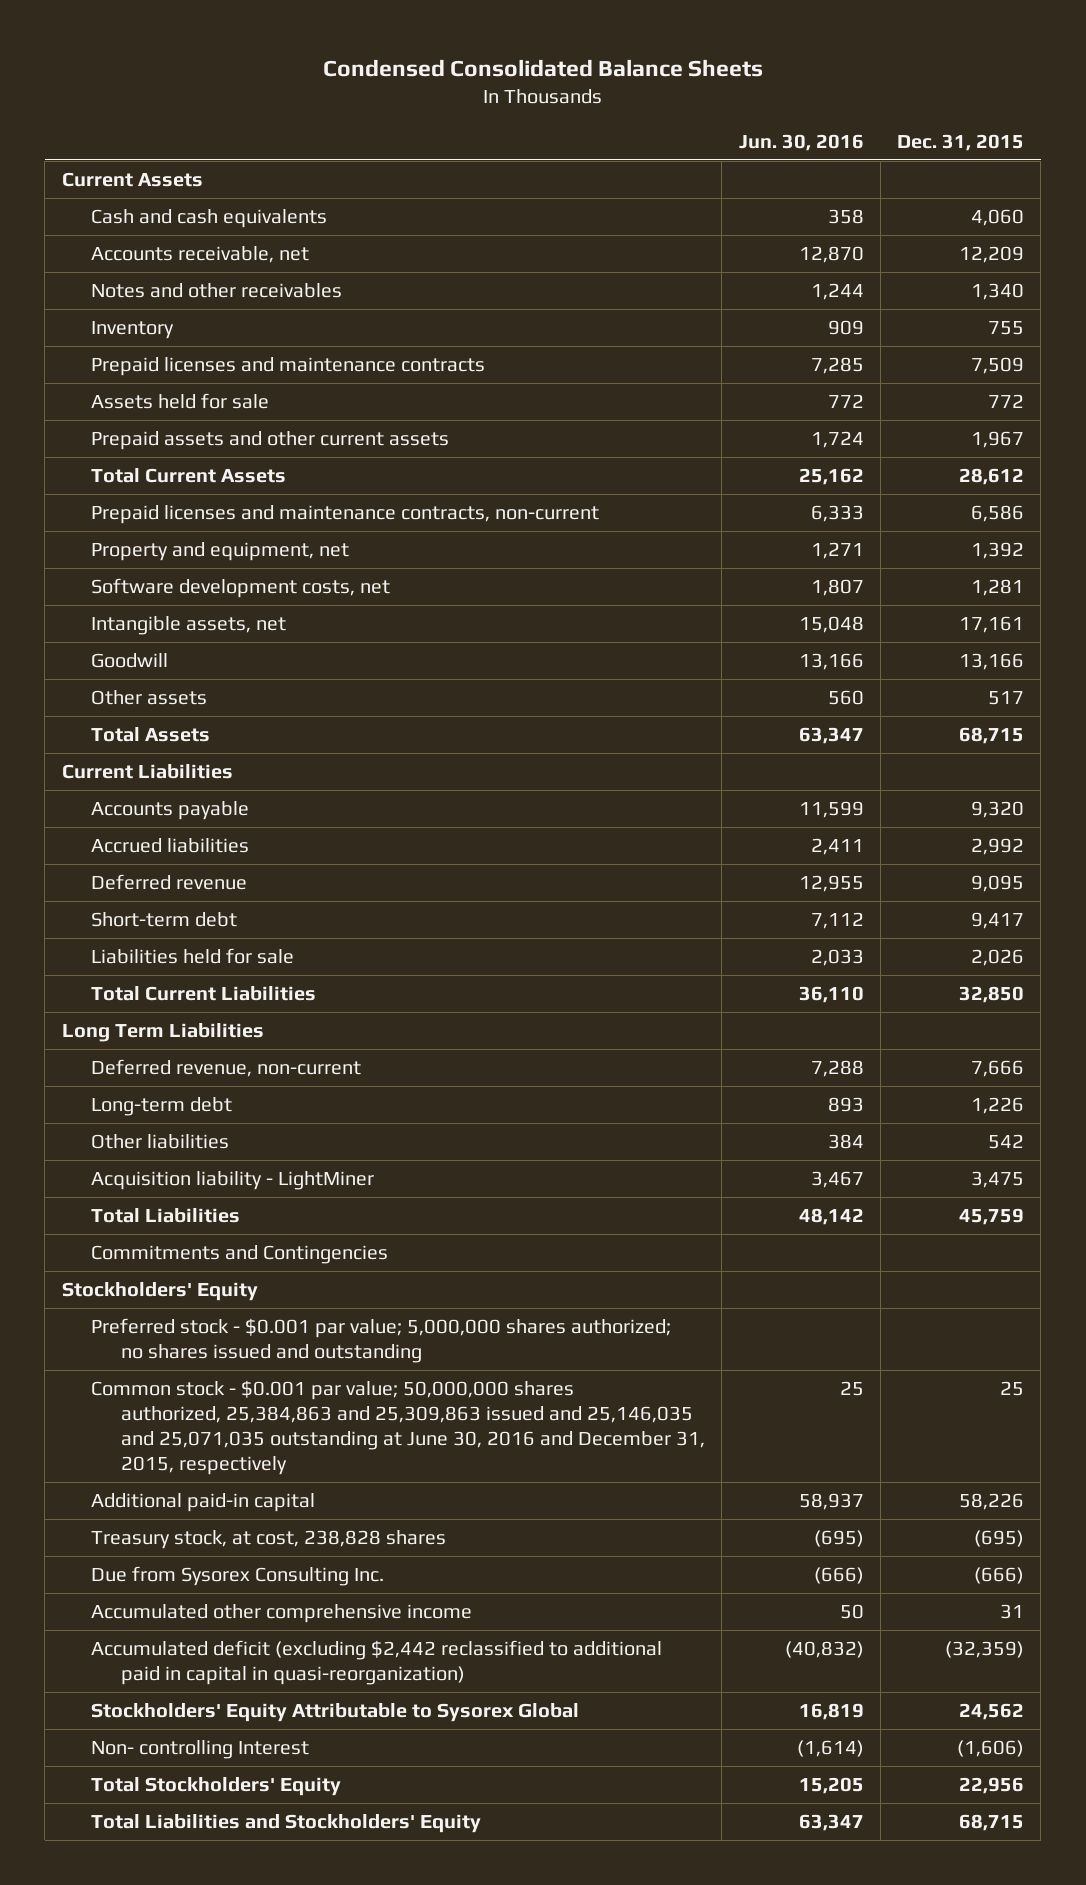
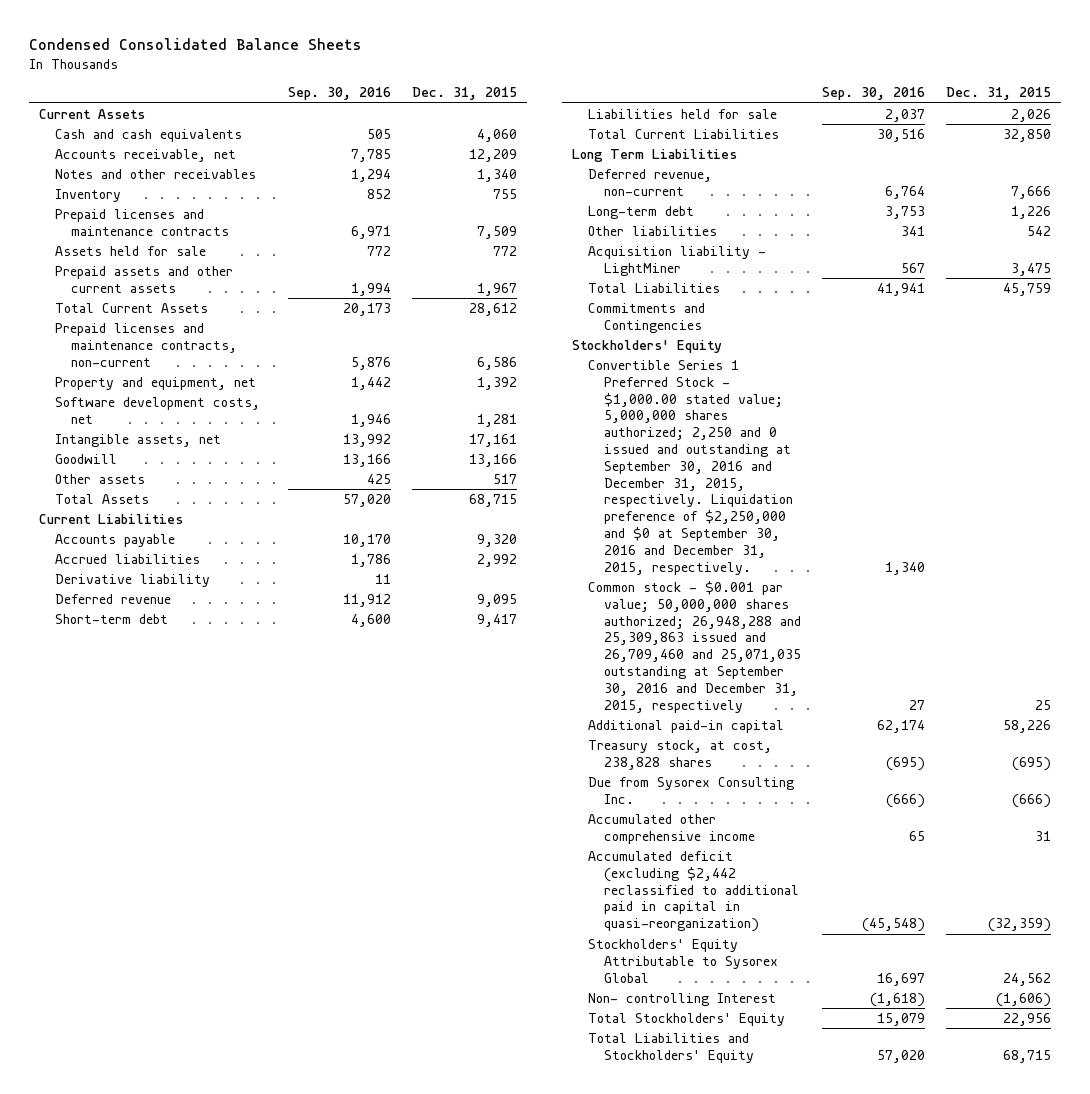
[738,133,864,151] Jun. 30, 2016 -> none
none -> [288,87,392,101] Sep. 30, 2016
none -> [54,573,210,587] Derivative liability
[91,1317,672,1364] Preferred stock - $0.001 par value; 5,000,000 shares authorized; no shares issued and outstanding -> [588,359,794,575] Convertible Series 1 Preferred Stock - $1,000.00 stated value; 5,000,000 shares authorized; 2,250 and 0 issued and outstanding at September 30, 2016 and December 31, 2015, respectively. Liquidation preference of $2,250,000 and $0 at September 30, 2016 and December 31, 2015, respectively.
[91,1379,706,1476] Common stock - $0.001 par value; 50,000,000 shares authorized, 25,384,863 and 25,309,863 issued and 25,146,035 and 25,071,035 outstanding at June 30, 2016 and December 31, 2015, respectively -> [588,580,802,713] Common stock - $0.001 par value; 50,000,000 shares authorized; 26,948,288 and 25,309,863 issued and 26,709,460 and 25,071,035 outstanding at September 30, 2016 and December 31, 2015, respectively

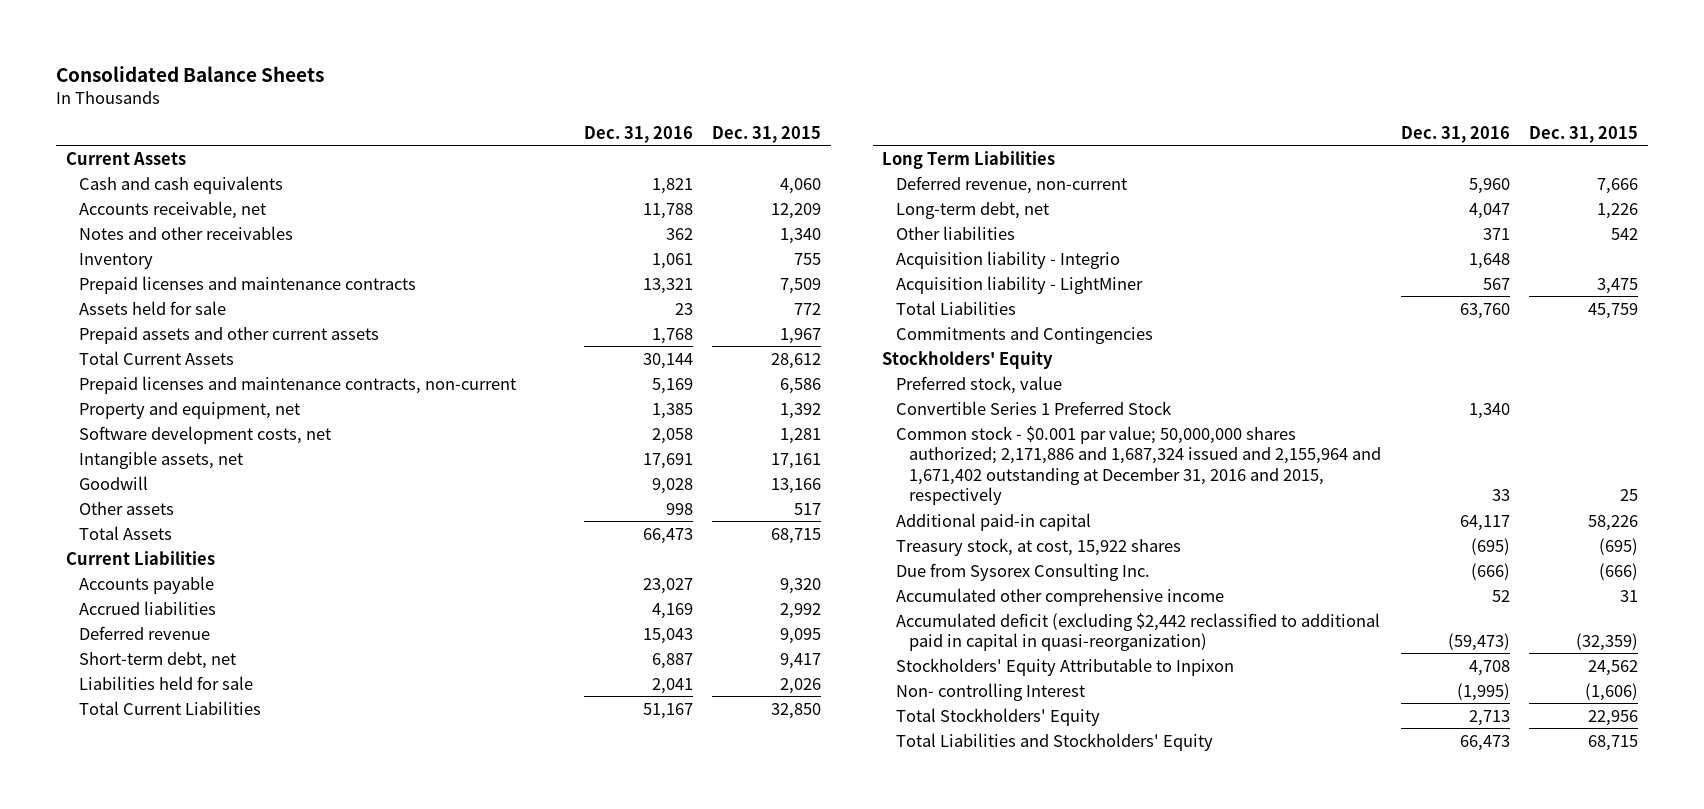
[28,38,362,51] Condensed Consolidated Balance Sheets -> [55,65,324,82] Consolidated Balance Sheets
[288,87,392,101] Sep. 30, 2016 -> none
none -> [583,126,693,144] Dec. 31, 2016
[54,573,210,587] Derivative liability -> none
[54,613,168,624] Short-term debt -> [78,651,236,669] Short-term debt, net
[588,205,695,219] Long-term debt -> [895,201,1049,219] Long-term debt, net
none -> [895,250,1120,269] Acquisition liability - Integrio
[588,359,794,575] Convertible Series 1 Preferred Stock - $1,000.00 stated value; 5,000,000 shares authorized; 2,250 and 0 issued and outstanding at September 30, 2016 and December 31, 2015, respectively. Liquidation preference of $2,250,000 and $0 at September 30, 2016 and December 31, 2015, respectively. -> [895,375,1062,394] Preferred stock, value
none -> [895,400,1171,415] Convertible Series 1 Preferred Stock
[588,580,802,713] Common stock - $0.001 par value; 50,000,000 shares authorized; 26,948,288 and 25,309,863 issued and 26,709,460 and 25,071,035 outstanding at September 30, 2016 and December 31, 2015, respectively -> [895,425,1382,506] Common stock - $0.001 par value; 50,000,000 shares authorized; 2,171,886 and 1,687,324 issued and 2,155,964 and 1,671,402 outstanding at December 31, 2016 and 2015, respectively
[588,739,773,770] Treasury stock, at cost, 238,828 shares -> [895,537,1181,556] Treasury stock, at cost, 15,922 shares
[588,938,779,983] Stockholders' Equity Attributable to Sysorex Global -> [895,657,1234,676] Stockholders' Equity Attributable to Inpixon

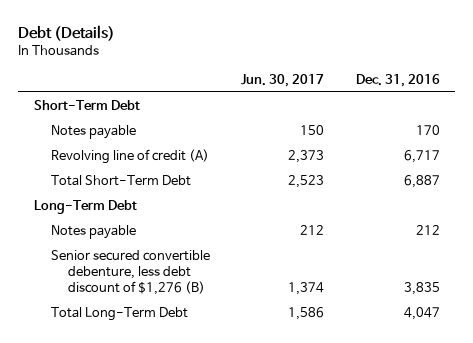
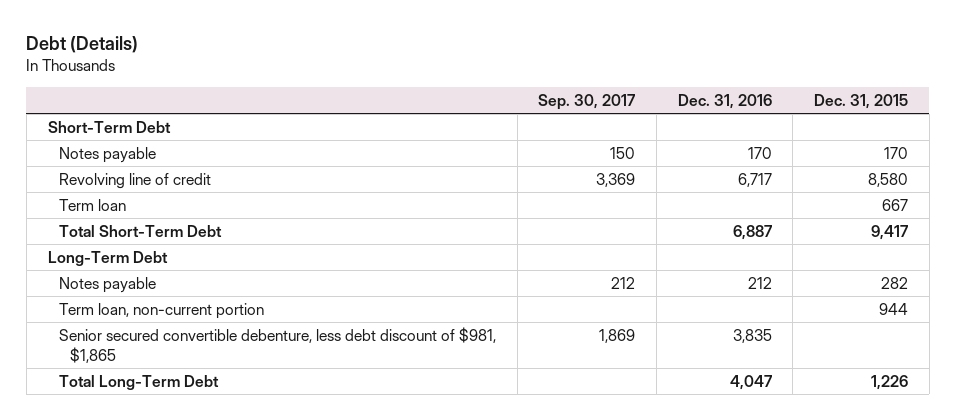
[241,73,325,87] Jun. 30, 2017 -> none
none -> [538,93,636,110] Sep. 30, 2017
none -> [813,93,908,109] Dec. 31, 2015
[50,148,209,164] Revolving line of credit (A) -> [58,172,211,189] Revolving line of credit
none -> [58,198,126,211] Term loan
none -> [58,302,264,319] Term loan, non-current portion
[50,249,210,296] Senior secured convertible debenture, less debt discount of $1,276 (B) -> [58,326,496,363] Senior secured convertible debenture, less debt discount of $981, $1,865

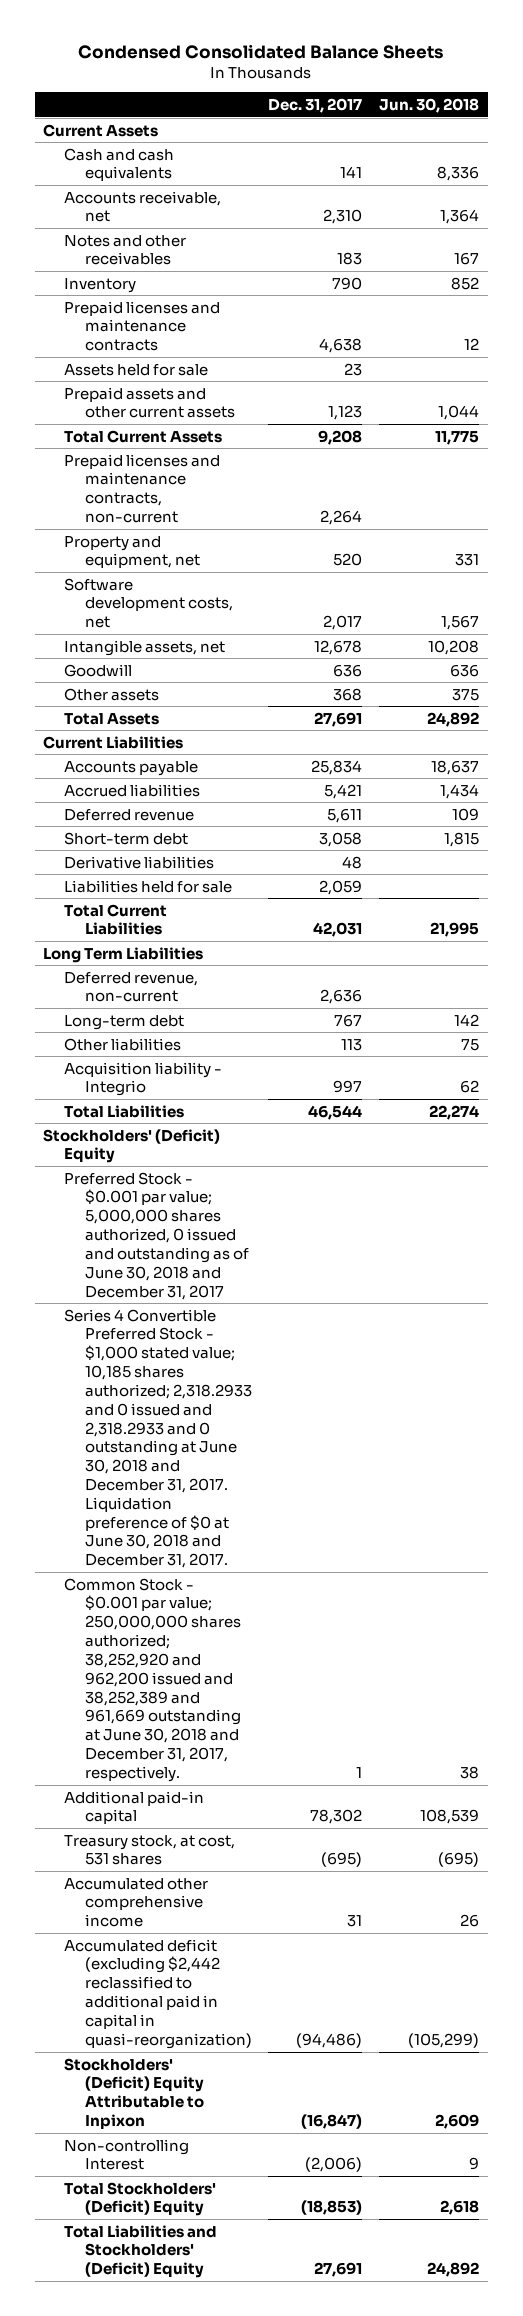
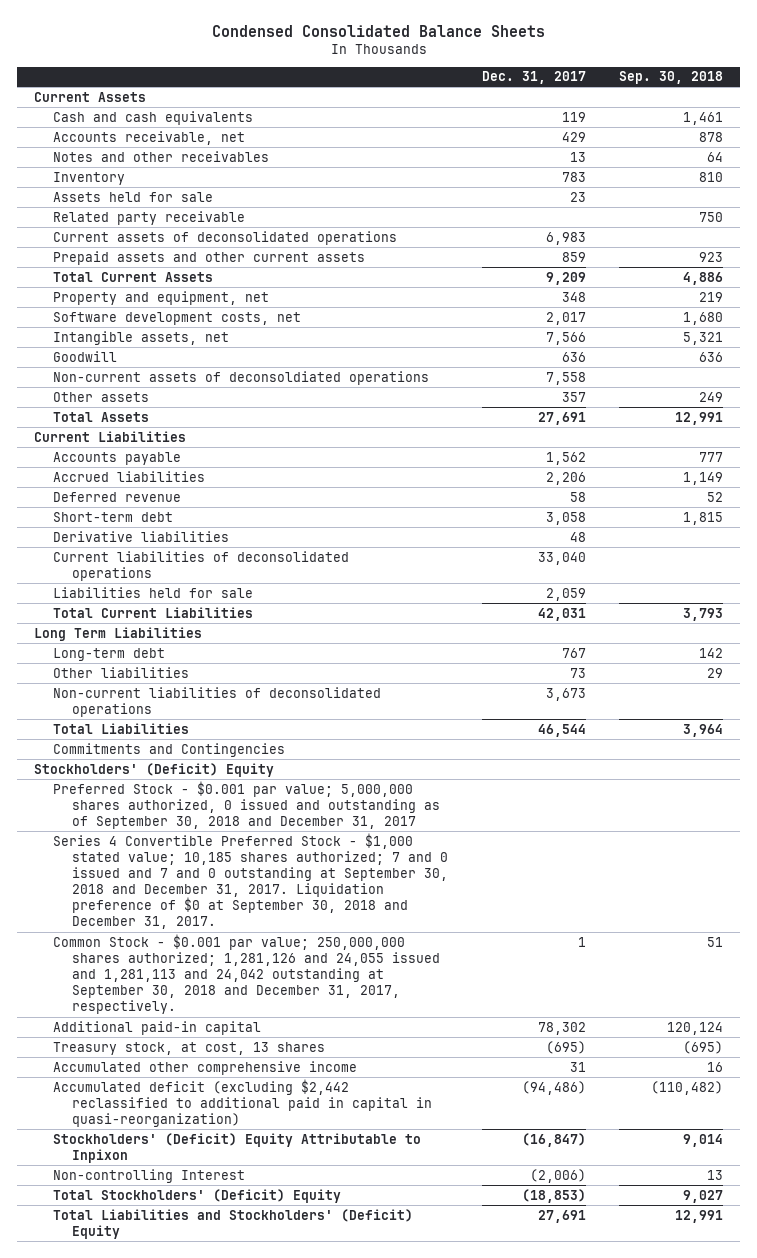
[379,97,480,113] Jun. 30, 2018 -> none
none -> [619,71,724,85] Sep. 30, 2018
[63,300,220,352] Prepaid licenses and maintenance contracts -> none
[340,166,363,179] 141 -> [561,111,586,122] 119
[323,209,363,225] 2,310 -> [561,131,586,142] 429
[337,252,363,266] 183 -> [569,151,586,162] 13
[332,276,363,290] 790 -> [561,171,586,182] 783
[63,453,220,524] Prepaid licenses and maintenance contracts, non-current -> none
none -> [52,210,245,225] Related party receivable
none -> [52,230,397,245] Current assets of deconsolidated operations
[328,405,363,421] 1,123 -> [561,251,586,262] 859
[318,429,363,445] 9,208 -> [545,271,586,285] 9,209
[333,553,363,567] 520 -> [561,291,586,302] 348
[314,639,363,655] 12,678 -> [545,331,586,345] 7,566
none -> [52,370,429,385] Non-current assets of deconsoldiated operations
[333,687,363,701] 368 -> [561,391,586,402] 357
[311,759,363,775] 25,834 -> [545,451,586,465] 1,562
[324,783,363,799] 5,421 -> [545,471,586,485] 2,206
[327,807,363,823] 5,611 -> [569,491,586,502] 58
none -> [52,550,349,581] Current liabilities of deconsolidated operations
[63,971,198,1003] Deferred revenue, non-current -> none
[63,1061,222,1097] Acquisition liability - Integrio -> none
[341,1038,363,1051] 113 -> [569,667,586,678] 73
none -> [52,686,381,717] Non-current liabilities of deconsolidated operations
none -> [52,742,285,757] Commitments and Contingencies
[63,1171,249,1300] Preferred Stock - $0.001 par value; 5,000,000 shares authorized, 0 issued and outstanding as of June 30, 2018 and December 31, 2017 -> [52,780,440,829] Preferred Stock - $0.001 par value; 5,000,000 shares authorized, 0 issued and outstanding as of September 30, 2018 and December 31, 2017
[63,1308,252,1569] Series 4 Convertible Preferred Stock - $1,000 stated value; 10,185 shares authorized; 2,318.2933 and 0 issued and 2,318.2933 and 0 outstanding at June 30, 2018 and December 31, 2017. Liquidation preference of $0 at June 30, 2018 and December 31, 2017. -> [52,832,448,930] Series 4 Convertible Preferred Stock - $1,000 stated value; 10,185 shares authorized; 7 and 0 issued and 7 and 0 outstanding at September 30, 2018 and December 31, 2017. Liquidation preference of $0 at September 30, 2018 and December 31, 2017.
[63,1577,241,1782] Common Stock - $0.001 par value; 250,000,000 shares authorized; 38,252,920 and 962,200 issued and 38,252,389 and 961,669 outstanding at June 30, 2018 and December 31, 2017, respectively. -> [52,933,440,1015] Common Stock - $0.001 par value; 250,000,000 shares authorized; 1,281,126 and 24,055 issued and 1,281,113 and 24,042 outstanding at September 30, 2018 and December 31, 2017, respectively.
[63,1834,235,1866] Treasury stock, at cost, 531 shares -> [52,1041,325,1055] Treasury stock, at cost, 13 shares

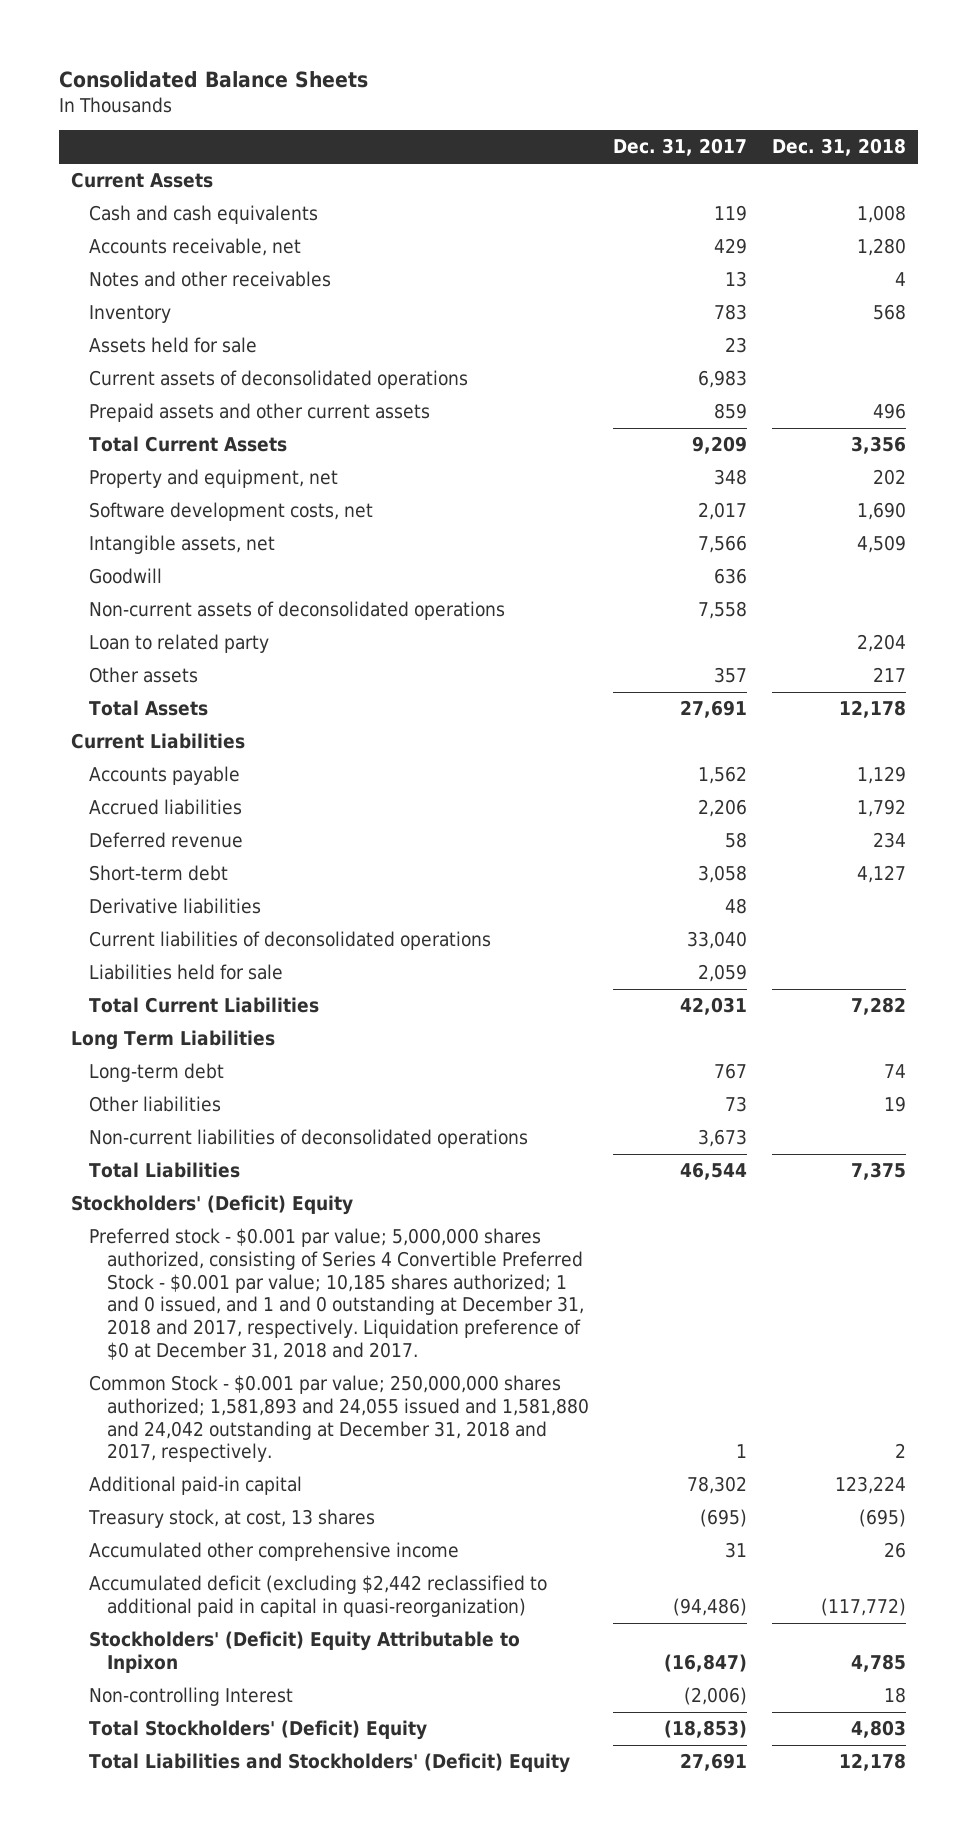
[211,24,545,37] Condensed Consolidated Balance Sheets -> [58,71,368,89] Consolidated Balance Sheets
[619,71,724,85] Sep. 30, 2018 -> none
none -> [771,138,906,157] Dec. 31, 2018
[52,210,245,225] Related party receivable -> none
[52,370,429,385] Non-current assets of deconsoldiated operations -> [89,601,506,621] Non-current assets of deconsolidated operations
none -> [89,634,270,654] Loan to related party
[52,742,285,757] Commitments and Contingencies -> none
[52,832,448,930] Series 4 Convertible Preferred Stock - $1,000 stated value; 10,185 shares authorized; 7 and 0 issued and 7 and 0 outstanding at September 30, 2018 and December 31, 2017. Liquidation preference of $0 at September 30, 2018 and December 31, 2017. -> none
[52,780,440,829] Preferred Stock - $0.001 par value; 5,000,000 shares authorized, 0 issued and outstanding as of September 30, 2018 and December 31, 2017 -> [89,1228,585,1361] Preferred stock - $0.001 par value; 5,000,000 shares authorized, consisting of Series 4 Convertible Preferred Stock - $0.001 par value; 10,185 shares authorized; 1 and 0 issued, and 1 and 0 outstanding at December 31, 2018 and 2017, respectively. Liquidation preference of $0 at December 31, 2018 and 2017.
[52,933,440,1015] Common Stock - $0.001 par value; 250,000,000 shares authorized; 1,281,126 and 24,055 issued and 1,281,113 and 24,042 outstanding at September 30, 2018 and December 31, 2017, respectively. -> [89,1375,590,1463] Common Stock - $0.001 par value; 250,000,000 shares authorized; 1,581,893 and 24,055 issued and 1,581,880 and 24,042 outstanding at December 31, 2018 and 2017, respectively.

